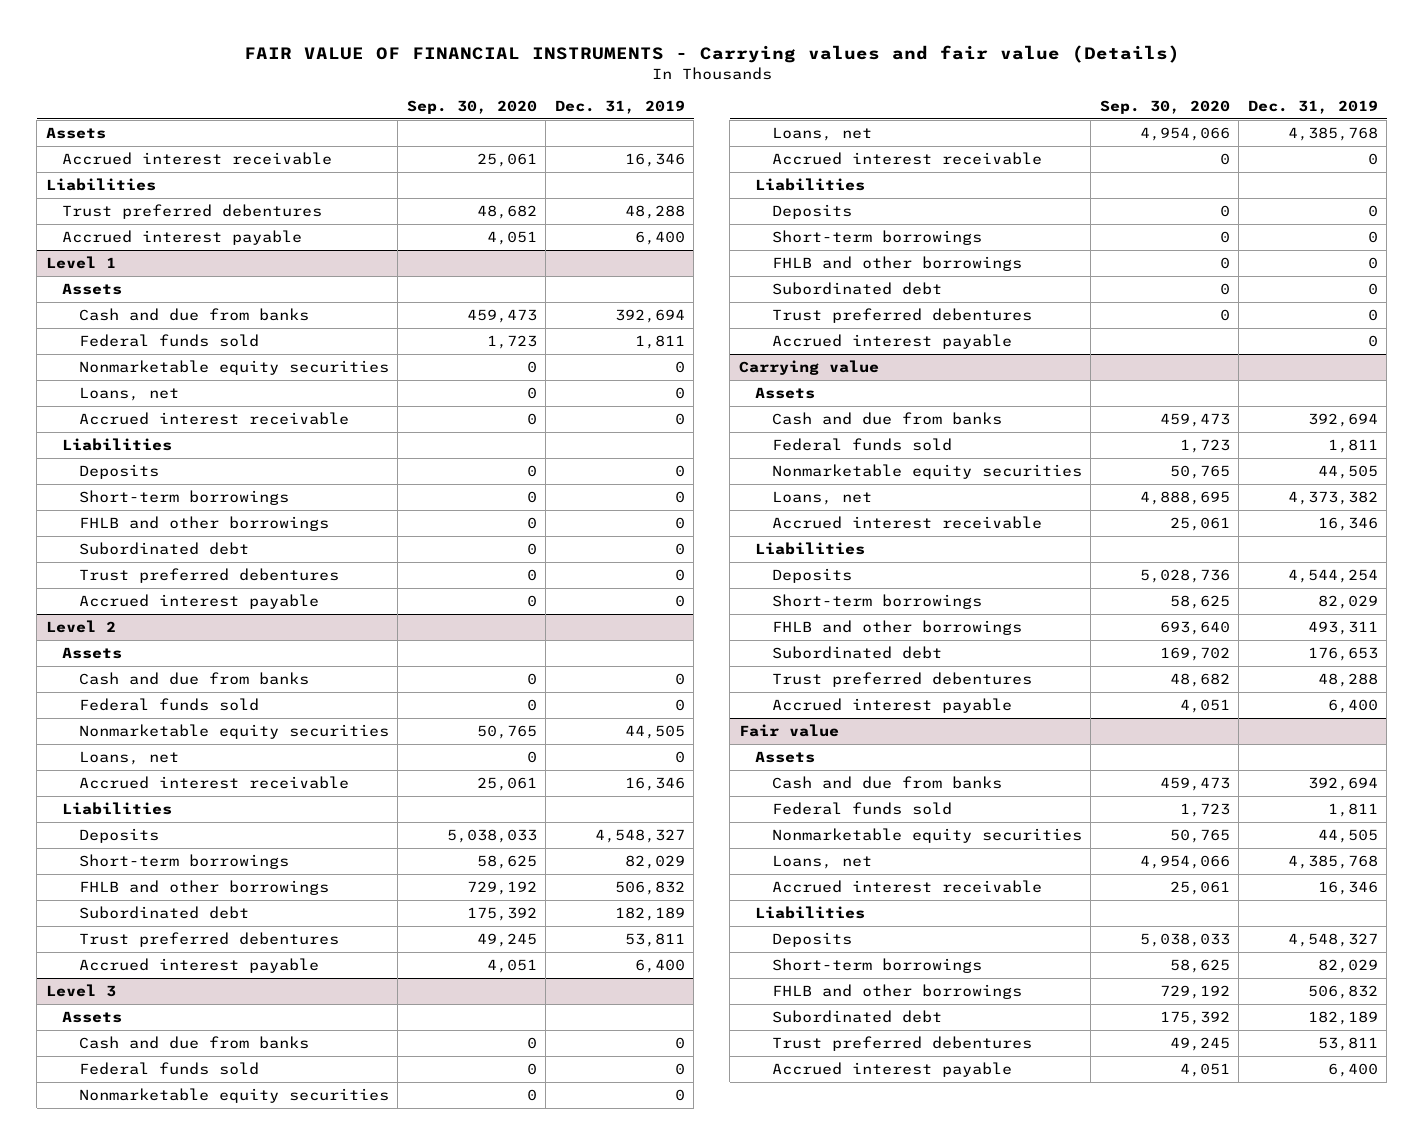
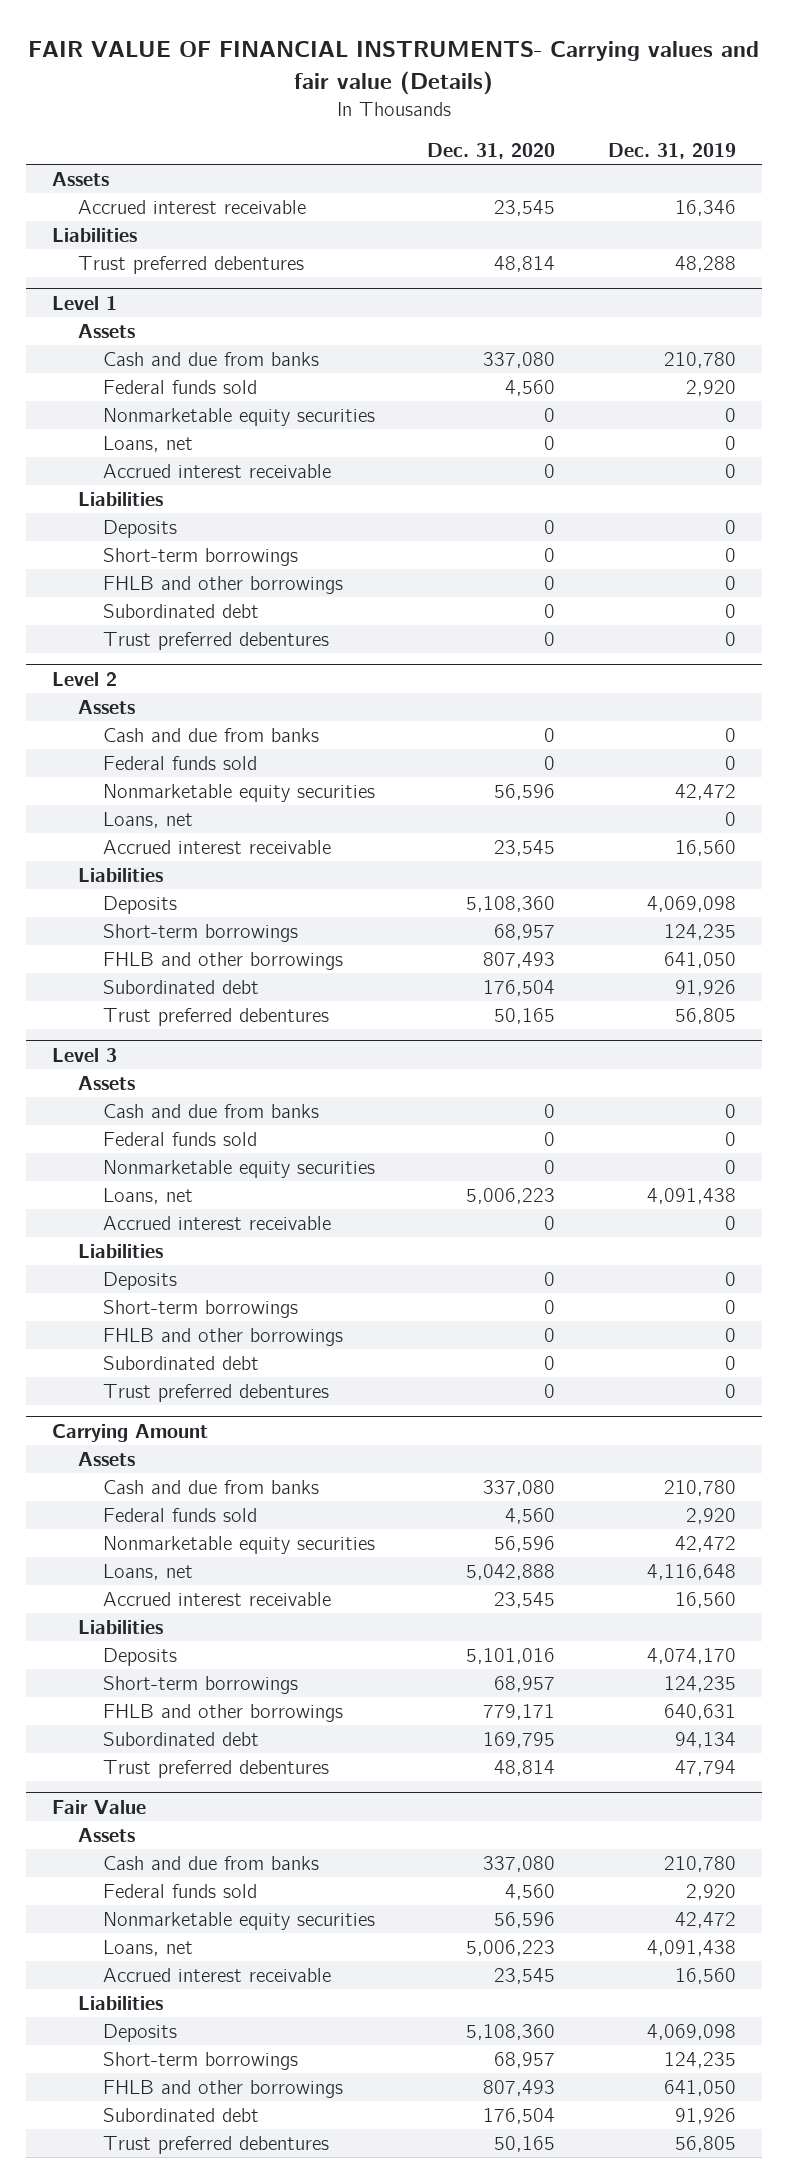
[243,45,1180,64] FAIR VALUE OF FINANCIAL INSTRUMENTS - Carrying values and fair value (Details) -> [28,41,760,95] FAIR VALUE OF FINANCIAL INSTRUMENTS- Carrying values and fair value (Details)
[406,99,537,114] Sep. 30, 2020 -> none
none -> [427,143,556,160] Dec. 31, 2020
[62,229,303,245] Accrued interest payable -> none
[614,308,685,323] 392,694 -> [663,352,736,369] 210,780
[634,334,685,349] 1,811 -> [685,380,736,397] 2,920
[78,593,319,609] Accrued interest payable -> none
[624,724,685,739] 44,505 -> [674,784,736,801] 42,472
[624,776,685,791] 16,346 -> [674,840,736,857] 16,560
[78,957,319,973] Accrued interest payable -> none
[594,828,685,843] 4,548,327 -> [646,896,736,913] 4,069,098
[624,854,685,869] 82,029 -> [663,924,736,941] 124,235
[614,880,685,895] 506,832 -> [663,952,736,969] 641,050
[614,906,685,921] 182,189 -> [674,980,736,997] 91,926
[624,932,685,947] 53,811 -> [674,1008,736,1025] 56,805
[1287,126,1378,141] 4,385,768 -> [646,1188,736,1205] 4,091,438
[771,333,1012,349] Accrued interest payable -> none
[738,359,879,375] Carrying value -> [52,1423,209,1442] Carrying Amount
[1307,412,1378,427] 392,694 -> [663,1480,736,1497] 210,780
[1327,438,1378,453] 1,811 -> [685,1508,736,1525] 2,920
[1317,464,1378,479] 44,505 -> [674,1536,736,1553] 42,472
[1287,490,1378,505] 4,373,382 -> [646,1564,736,1581] 4,116,648
[1317,516,1378,531] 16,346 -> [674,1592,736,1609] 16,560
[771,697,1012,713] Accrued interest payable -> none
[1287,568,1378,583] 4,544,254 -> [646,1648,736,1665] 4,074,170
[1317,594,1378,609] 82,029 -> [663,1676,736,1693] 124,235
[1307,620,1378,635] 493,311 -> [663,1704,736,1721] 640,631
[1307,646,1378,661] 176,653 -> [674,1732,736,1749] 94,134
[1317,672,1378,687] 48,288 -> [674,1760,736,1777] 47,794
[738,723,839,737] Fair value -> [52,1799,147,1814] Fair Value
[1307,776,1378,791] 392,694 -> [663,1856,736,1873] 210,780
[1327,802,1378,817] 1,811 -> [685,1884,736,1901] 2,920
[1317,828,1378,843] 44,505 -> [674,1912,736,1929] 42,472
[1287,854,1378,869] 4,385,768 -> [646,1940,736,1957] 4,091,438
[1317,880,1378,895] 16,346 -> [674,1968,736,1985] 16,560
[771,1061,1012,1077] Accrued interest payable -> none
[1287,932,1378,947] 4,548,327 -> [646,2024,736,2041] 4,069,098
[1317,958,1378,973] 82,029 -> [663,2052,736,2069] 124,235
[1307,984,1378,999] 506,832 -> [663,2080,736,2097] 641,050
[1307,1010,1378,1025] 182,189 -> [674,2108,736,2125] 91,926
[1317,1036,1378,1051] 53,811 -> [674,2136,736,2153] 56,805

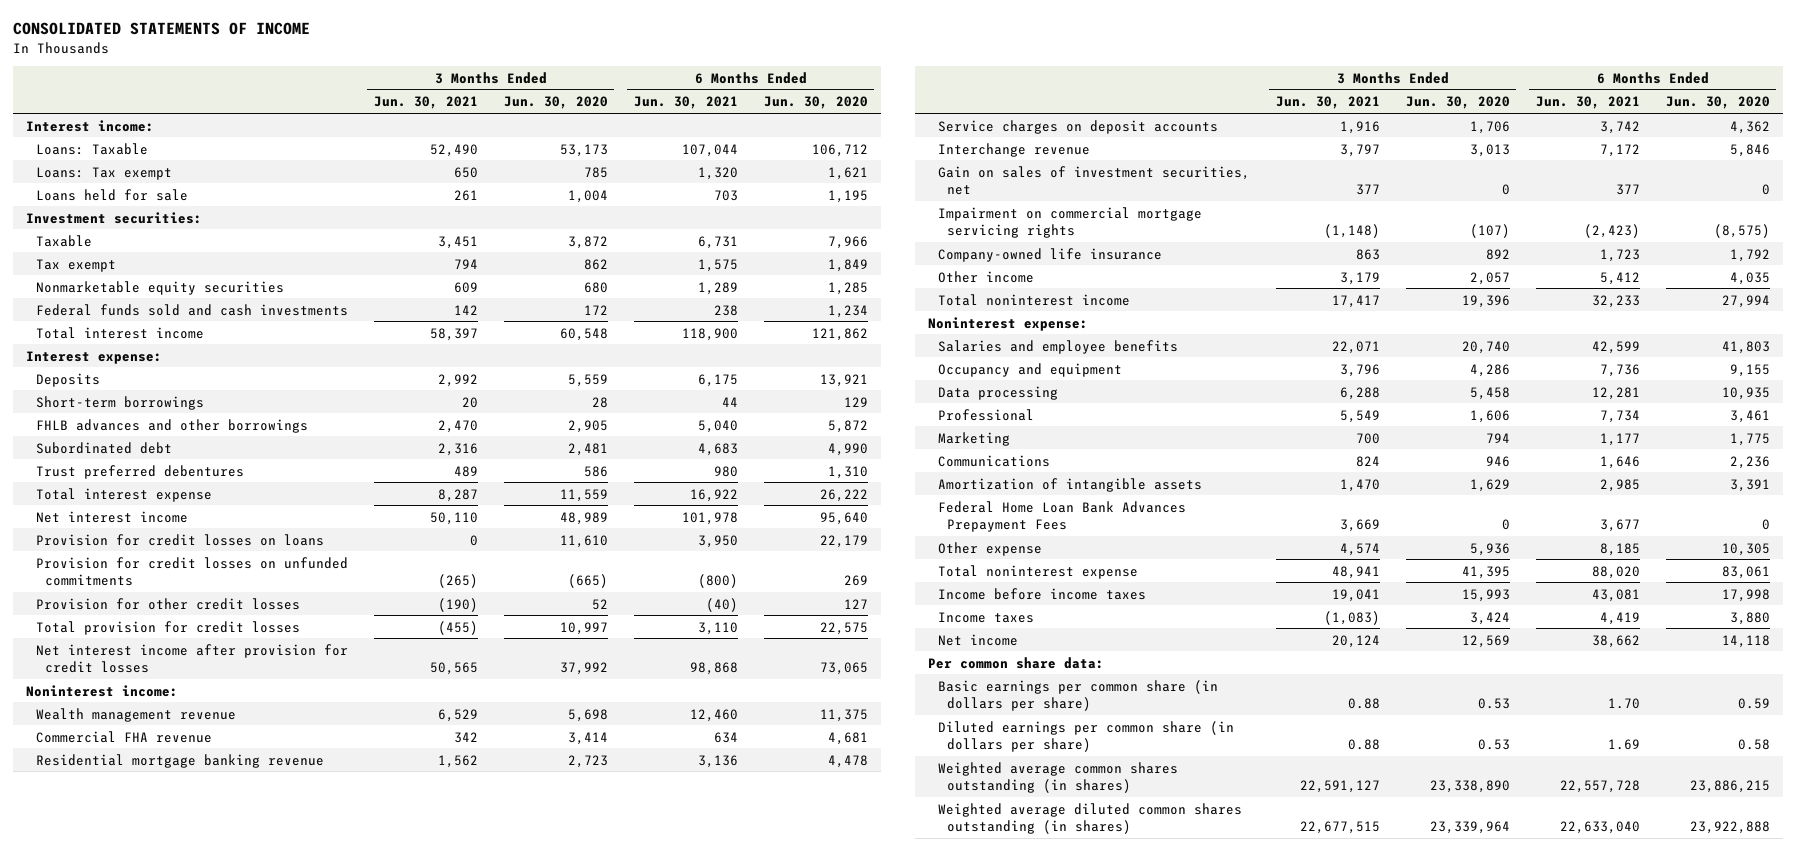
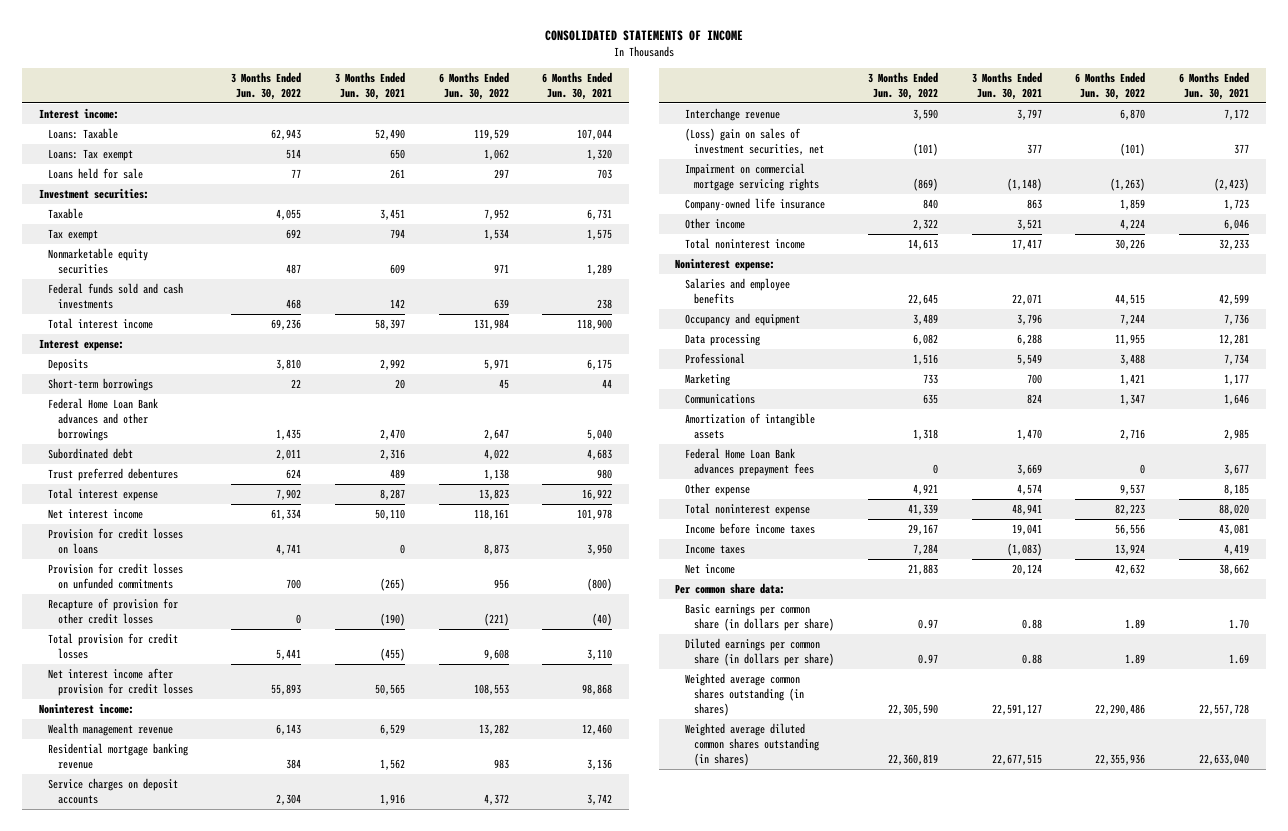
[503,96,608,110] Jun. 30, 2020 -> none
[763,96,868,110] Jun. 30, 2020 -> none
none -> [231,71,302,100] 3 Months Ended Jun. 30, 2022
none -> [438,71,509,100] 6 Months Ended Jun. 30, 2022
[35,418,308,433] FHLB advances and other borrowings -> [48,398,159,441] Federal Home Loan Bank advances and other borrowings
[35,597,300,610] Provision for other credit losses -> [48,598,179,625] Recapture of provision for other credit losses
[35,730,212,743] Commercial FHA revenue -> none
[937,165,1250,195] Gain on sales of investment securities, net -> [684,128,825,156] (Loss) gain on sales of investment securities, net
[1339,271,1380,285] 3,179 -> [1016,219,1042,231] 3,521
[1599,271,1640,285] 5,412 -> [1224,219,1250,231] 6,046
[937,500,1186,532] Federal Home Loan Bank Advances Prepayment Fees -> [684,448,815,477] Federal Home Loan Bank advances prepayment fees

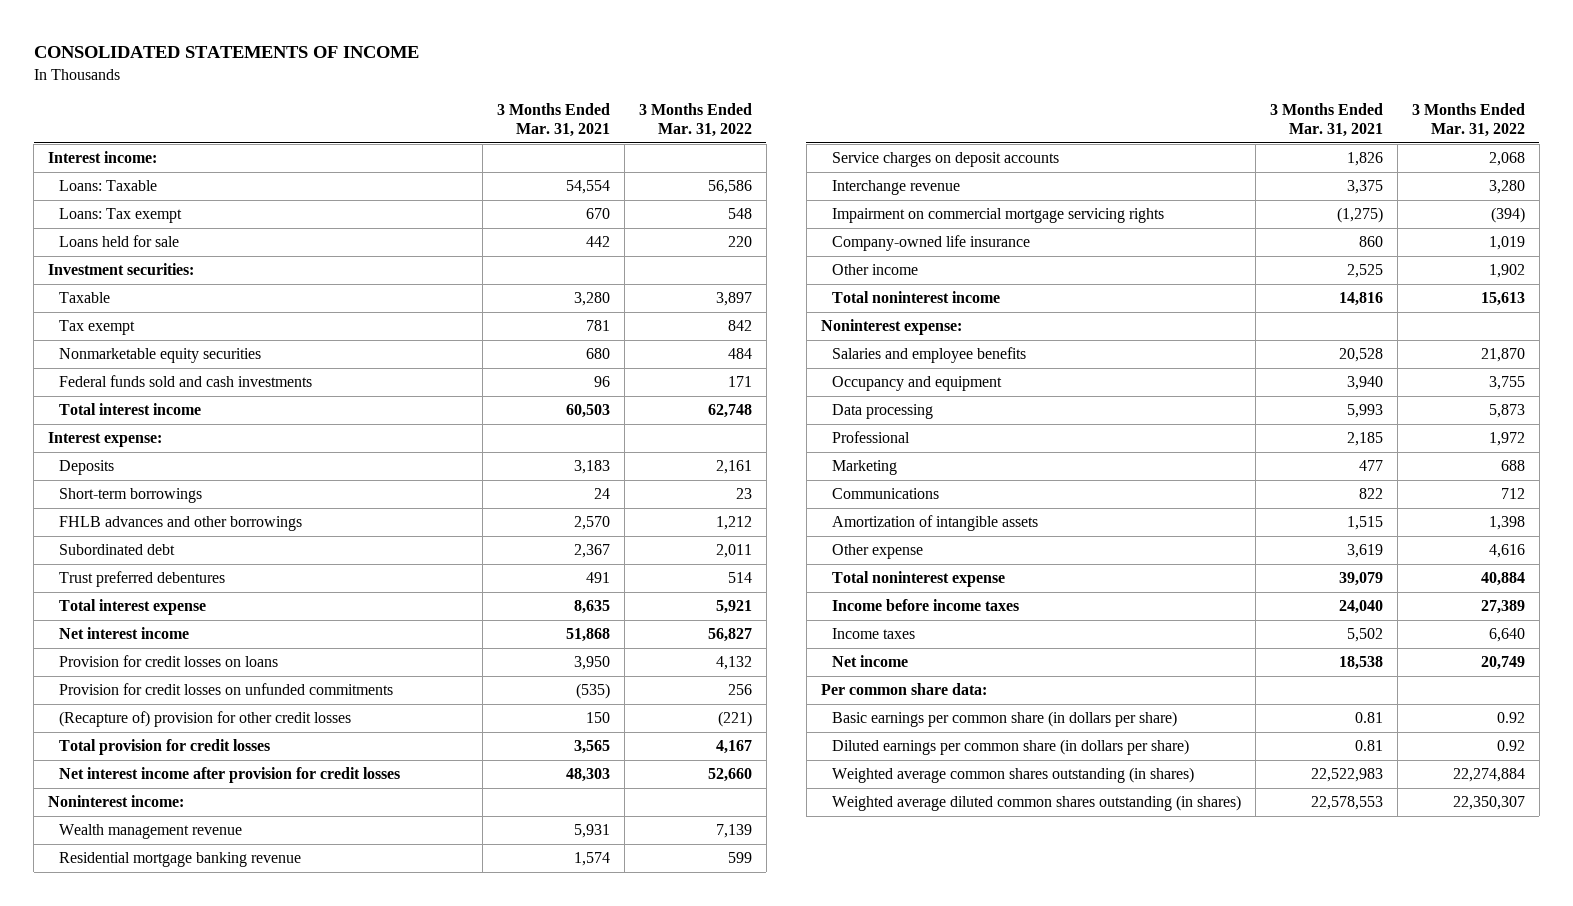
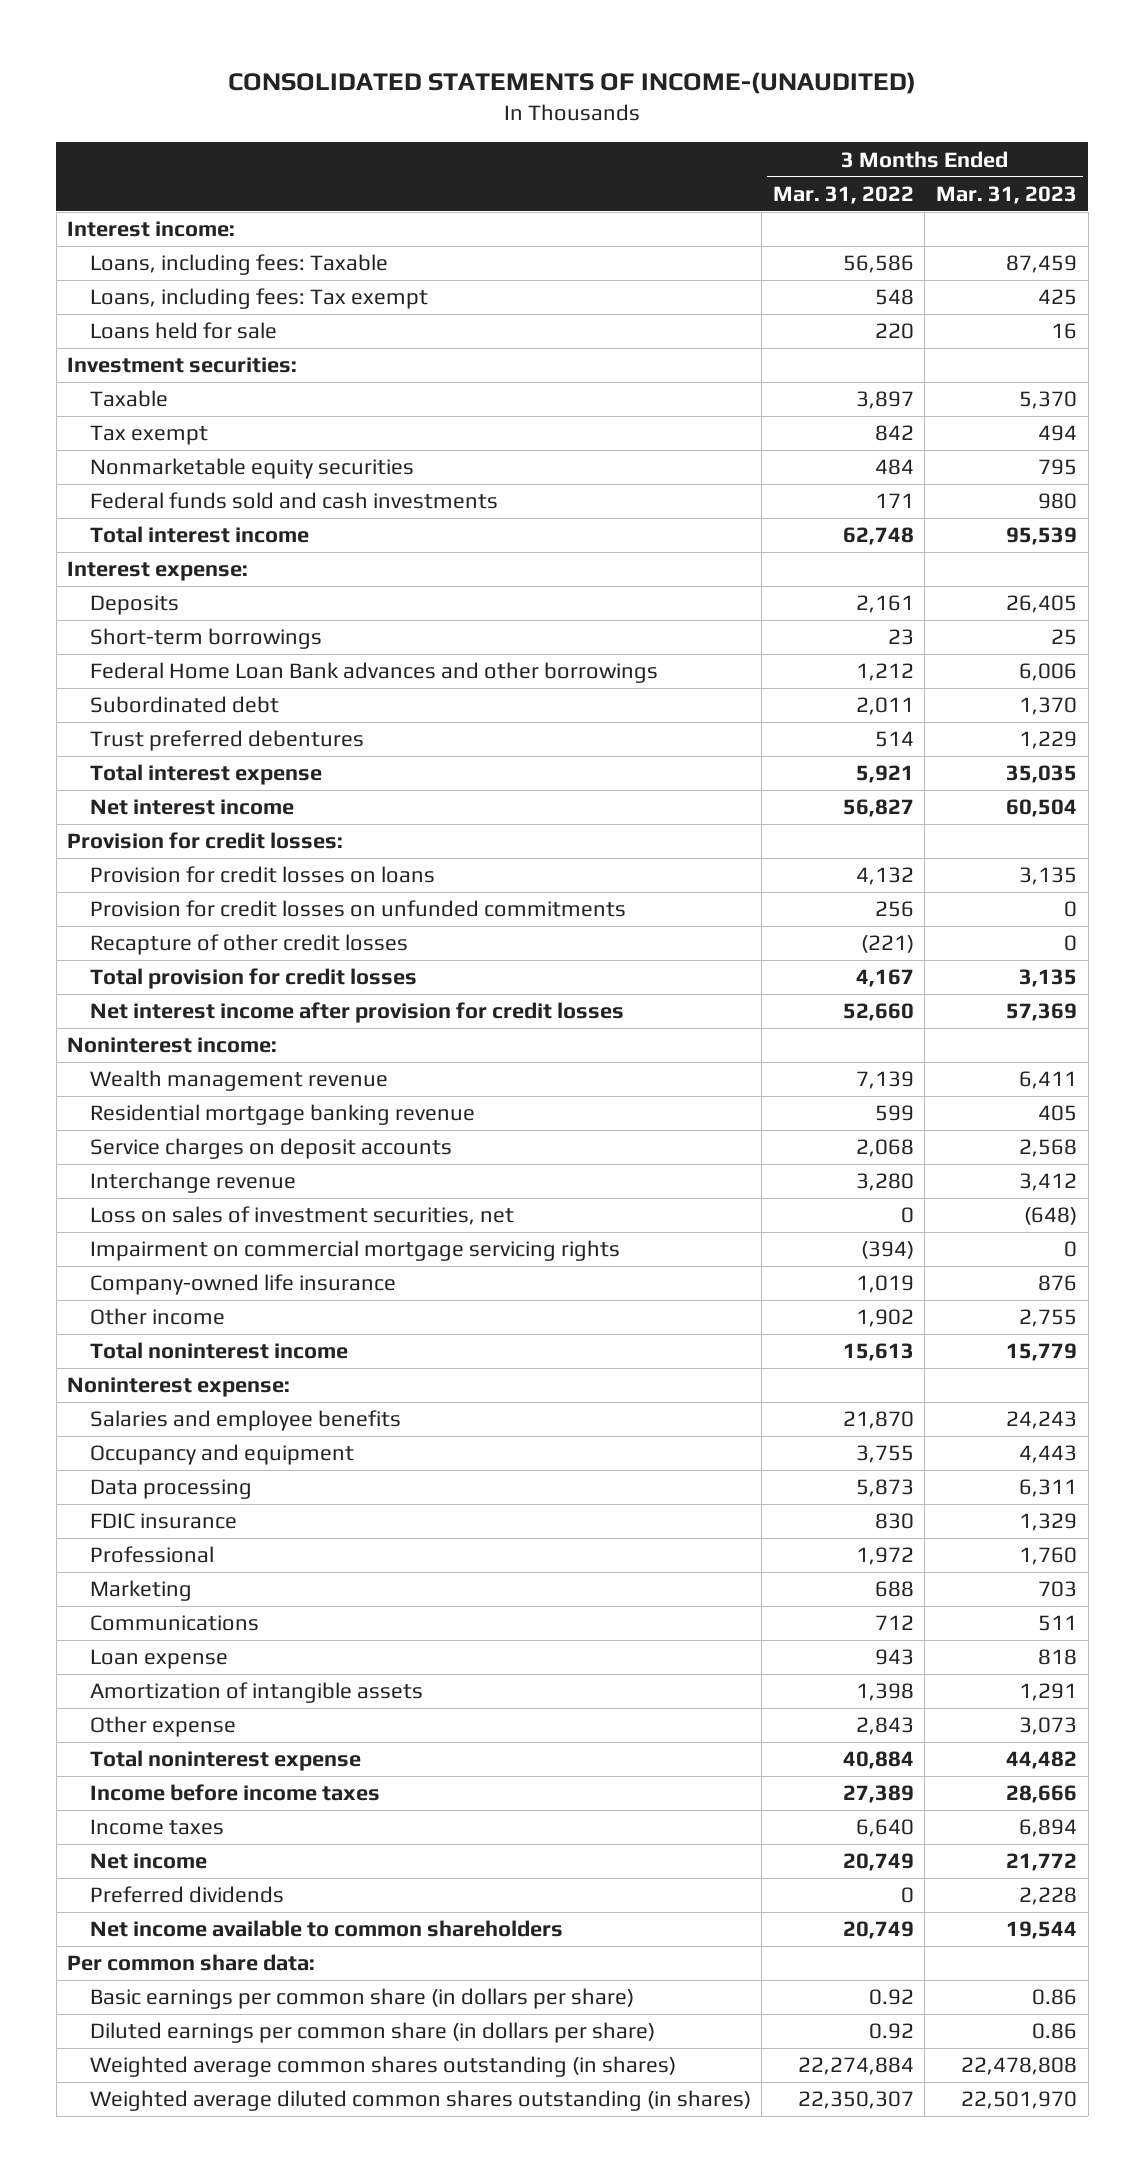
[33,46,419,59] CONSOLIDATED STATEMENTS OF INCOME -> [228,72,917,95] CONSOLIDATED STATEMENTS OF INCOME-(UNAUDITED)
[497,103,611,138] 3 Months Ended Mar. 31, 2021 -> none
none -> [936,185,1078,204] Mar. 31, 2023
[59,180,158,192] Loans: Taxable -> [89,254,388,276] Loans, including fees: Taxable
[59,208,183,224] Loans: Tax exempt -> [89,288,428,310] Loans, including fees: Tax exempt
[59,516,303,532] FHLB advances and other borrowings -> [89,662,658,684] Federal Home Loan Bank advances and other borrowings
none -> [67,832,344,850] Provision for credit losses:
[59,711,352,728] (Recapture of) provision for other credit losses -> [89,934,408,956] Recapture of other credit losses
none -> [89,1206,514,1226] Loss on sales of investment securities, net
none -> [89,1513,237,1530] FDIC insurance
none -> [89,1649,228,1670] Loan expense
[1488,544,1525,559] 4,616 -> [855,1717,914,1736] 2,843
none -> [89,1886,284,1904] Preferred dividends
none -> [89,1920,563,1938] Net income available to common shareholders

